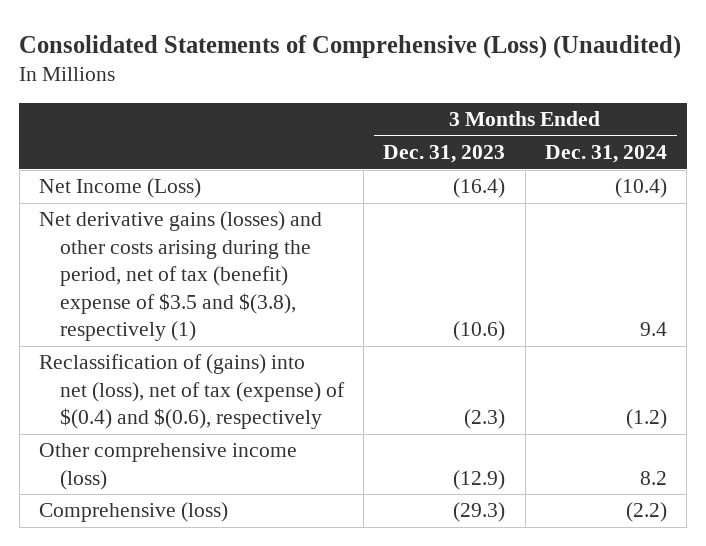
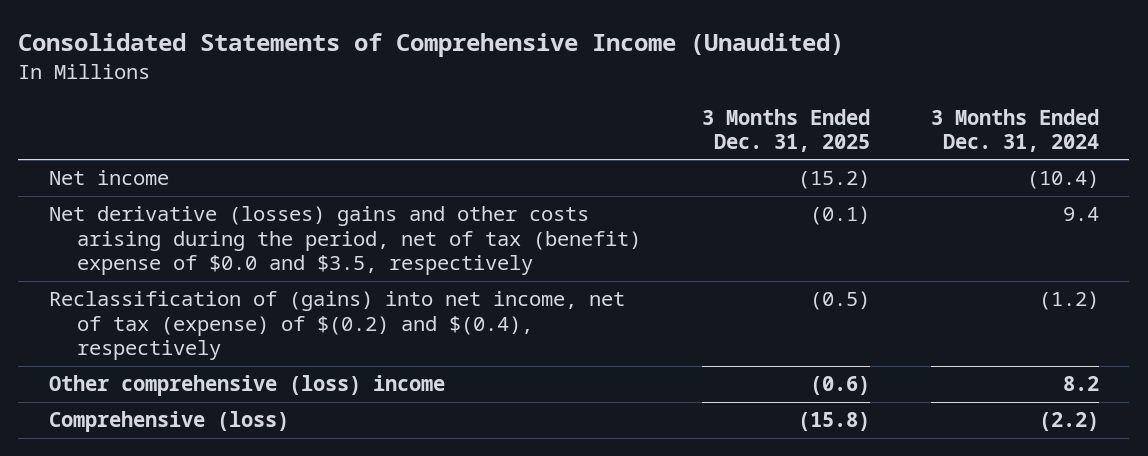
[19,34,682,59] Consolidated Statements of Comprehensive (Loss) (Unaudited) -> [18,32,845,57] Consolidated Statements of Comprehensive Income (Unaudited)
[383,145,506,164] Dec. 31, 2023 -> none
none -> [702,108,871,153] 3 Months Ended Dec. 31, 2025
[39,178,202,199] Net Income (Loss) -> [48,170,169,186] Net income
[39,211,323,341] Net derivative gains (losses) and other costs arising during the period, net of tax (benefit) expense of $3.5 and $(3.8), respectively (1) -> [48,206,642,276] Net derivative (losses) gains and other costs arising during the period, net of tax (benefit) expense of $0.0 and $3.5, respectively
[39,354,345,430] Reclassification of (gains) into net (loss), net of tax (expense) of $(0.4) and $(0.6), respectively -> [48,291,625,361] Reclassification of (gains) into net income, net of tax (expense) of $(0.2) and $(0.4), respectively
[39,443,298,490] Other comprehensive income (loss) -> [48,375,445,397] Other comprehensive (loss) income

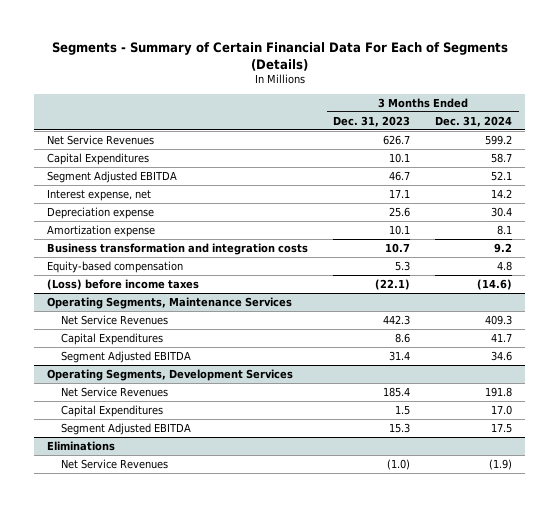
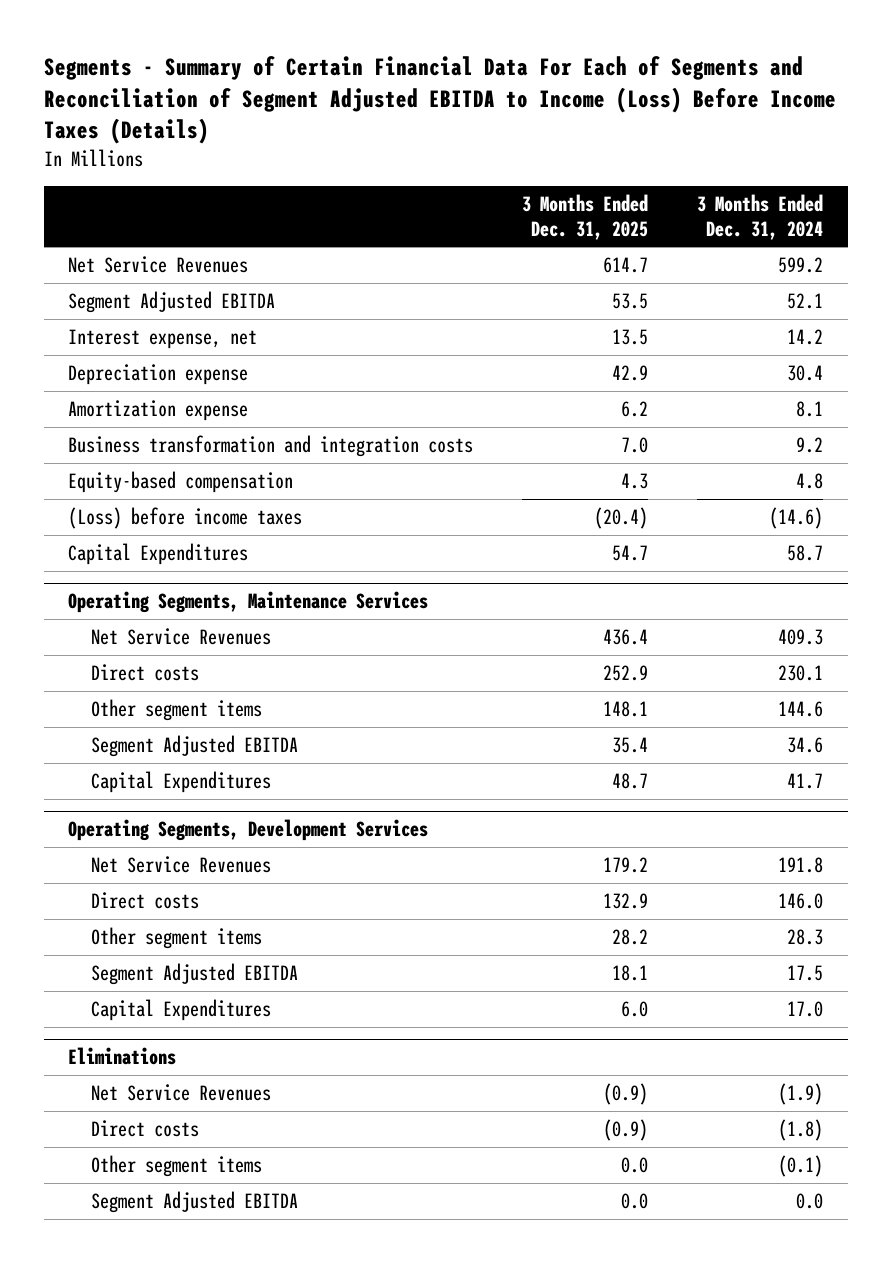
[51,41,508,71] Segments - Summary of Certain Financial Data For Each of Segments (Details) -> [43,56,836,145] Segments - Summary of Certain Financial Data For Each of Segments and Reconciliation of Segment Adjusted EBITDA to Income (Loss) Before Income Taxes (Details)
[333,115,411,127] Dec. 31, 2023 -> none
none -> [522,194,649,240] 3 Months Ended Dec. 31, 2025
[47,152,150,165] Capital Expenditures -> [68,543,249,566] Capital Expenditures
none -> [91,664,200,682] Direct costs
none -> [91,699,263,722] Other segment items
[60,332,163,345] Capital Expenditures -> [91,771,272,794] Capital Expenditures
none -> [91,892,200,910] Direct costs
none -> [91,927,263,950] Other segment items
[60,404,163,417] Capital Expenditures -> [91,999,272,1022] Capital Expenditures
none -> [91,1120,200,1138] Direct costs
none -> [91,1155,263,1178] Other segment items
none -> [91,1191,299,1214] Segment Adjusted EBITDA

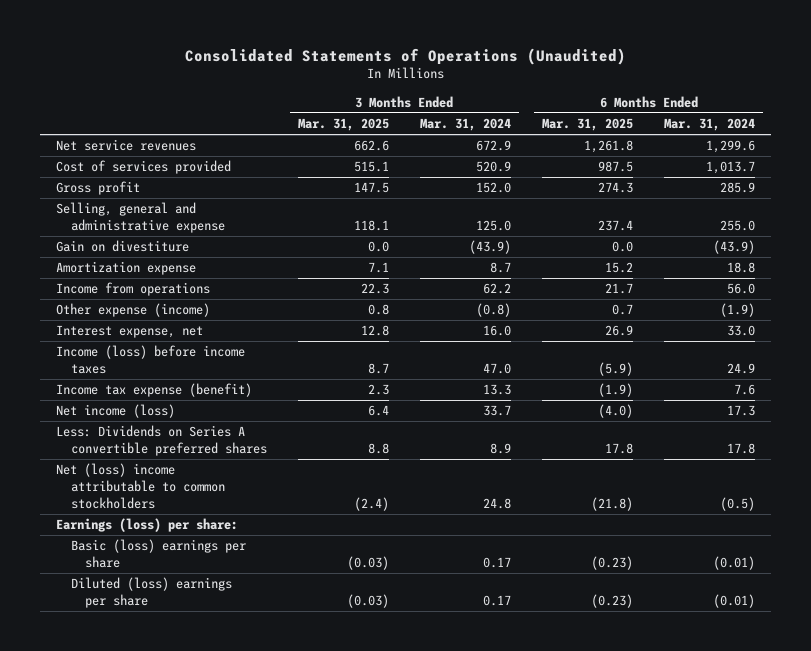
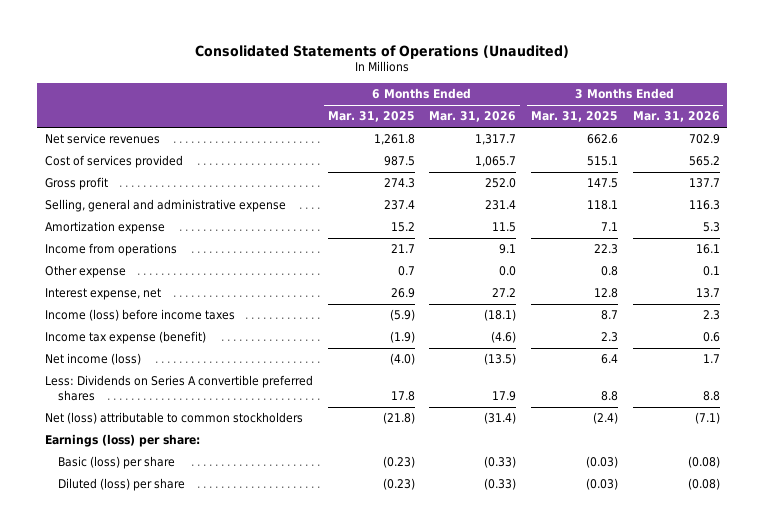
[419,118,511,132] Mar. 31, 2024 -> none
[664,118,756,132] Mar. 31, 2024 -> none
none -> [429,111,517,123] Mar. 31, 2026
none -> [632,111,720,123] Mar. 31, 2026
[56,240,190,253] Gain on divestiture -> none
[56,303,211,318] Other expense (income) -> [44,265,126,279] Other expense
[56,463,225,509] Net (loss) income attributable to common stockholders -> [44,412,303,425] Net (loss) attributable to common stockholders
[70,539,246,569] Basic (loss) earnings per share -> [57,456,175,470] Basic (loss) per share
[70,577,232,609] Diluted (loss) earnings per share -> [57,478,185,492] Diluted (loss) per share

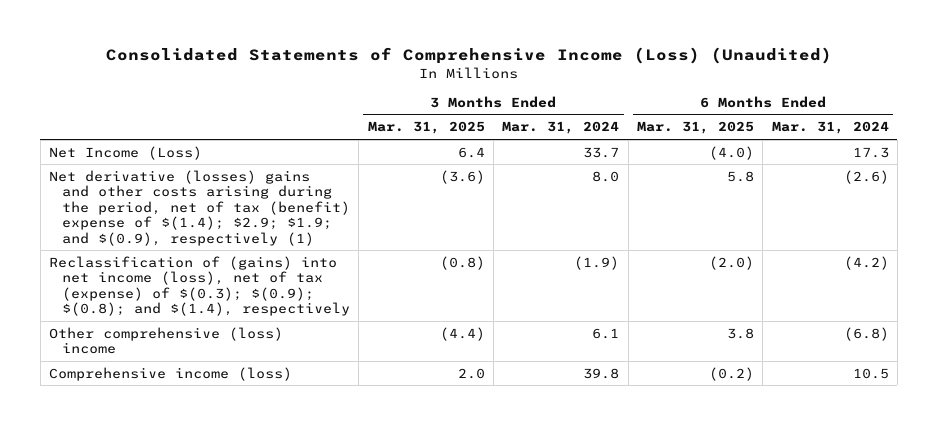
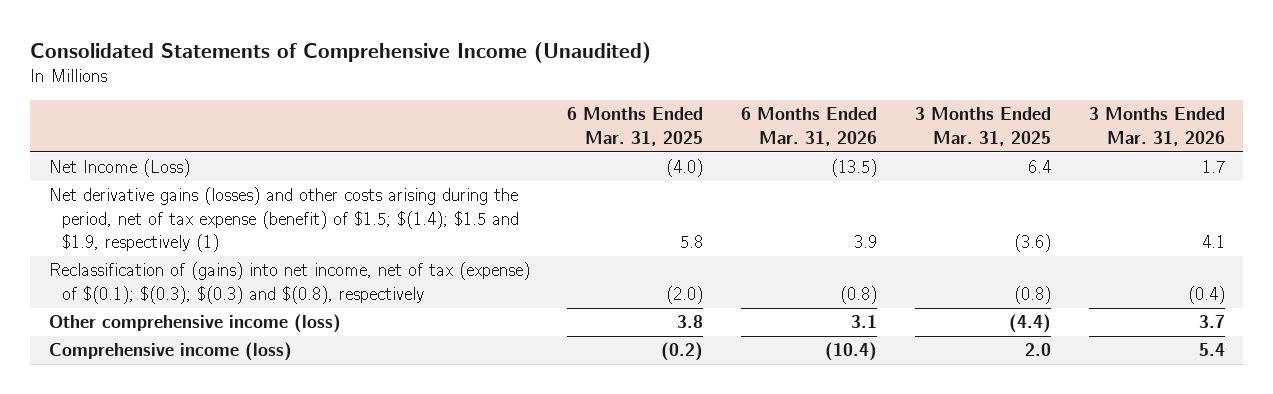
[105,47,832,65] Consolidated Statements of Comprehensive Income (Loss) (Unaudited) -> [29,41,651,63] Consolidated Statements of Comprehensive Income (Unaudited)
[502,121,620,135] Mar. 31, 2024 -> none
[771,121,889,135] Mar. 31, 2024 -> none
none -> [741,107,878,146] 6 Months Ended Mar. 31, 2026
none -> [1088,107,1225,146] 3 Months Ended Mar. 31, 2026
[48,169,350,246] Net derivative (losses) gains and other costs arising during the period, net of tax (benefit) expense of $(1.4); $2.9; $1.9; and $(0.9), respectively (1) -> [48,187,519,252] Net derivative gains (losses) and other costs arising during the period, net of tax expense (benefit) of $1.5; $(1.4); $1.5 and $1.9, respectively (1)
[48,255,350,317] Reclassification of (gains) into net income (loss), net of tax (expense) of $(0.3); $(0.9); $(0.8); and $(1.4), respectively -> [48,262,530,304] Reclassification of (gains) into net income, net of tax (expense) of $(0.1); $(0.3); $(0.3) and $(0.8), respectively
[48,326,283,355] Other comprehensive (loss) income -> [48,314,341,334] Other comprehensive income (loss)

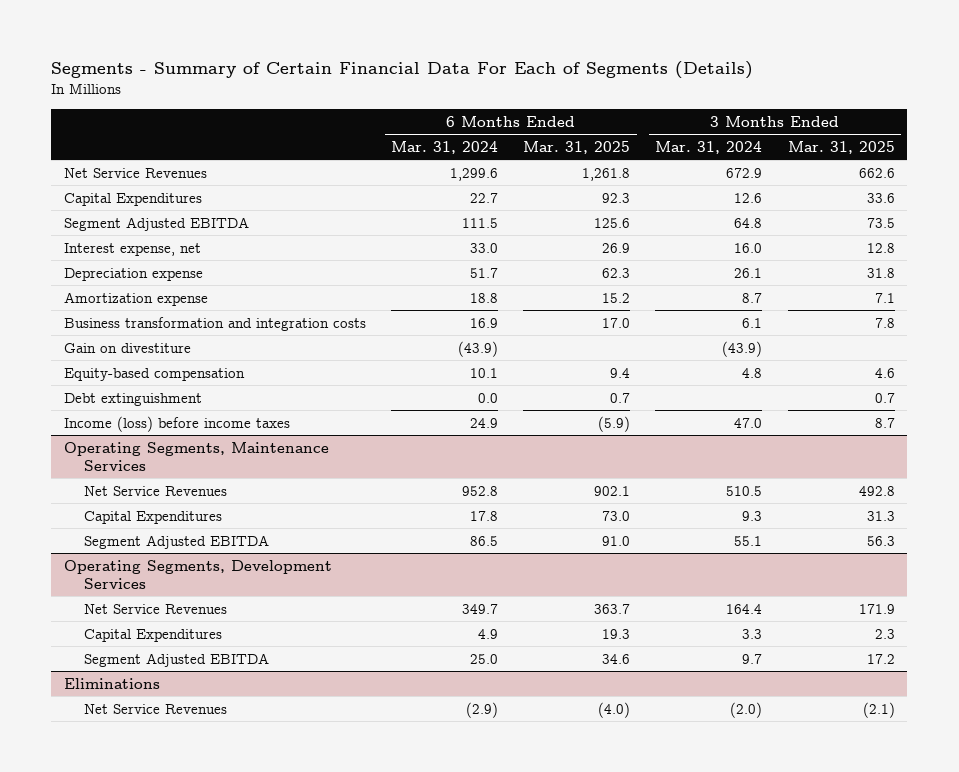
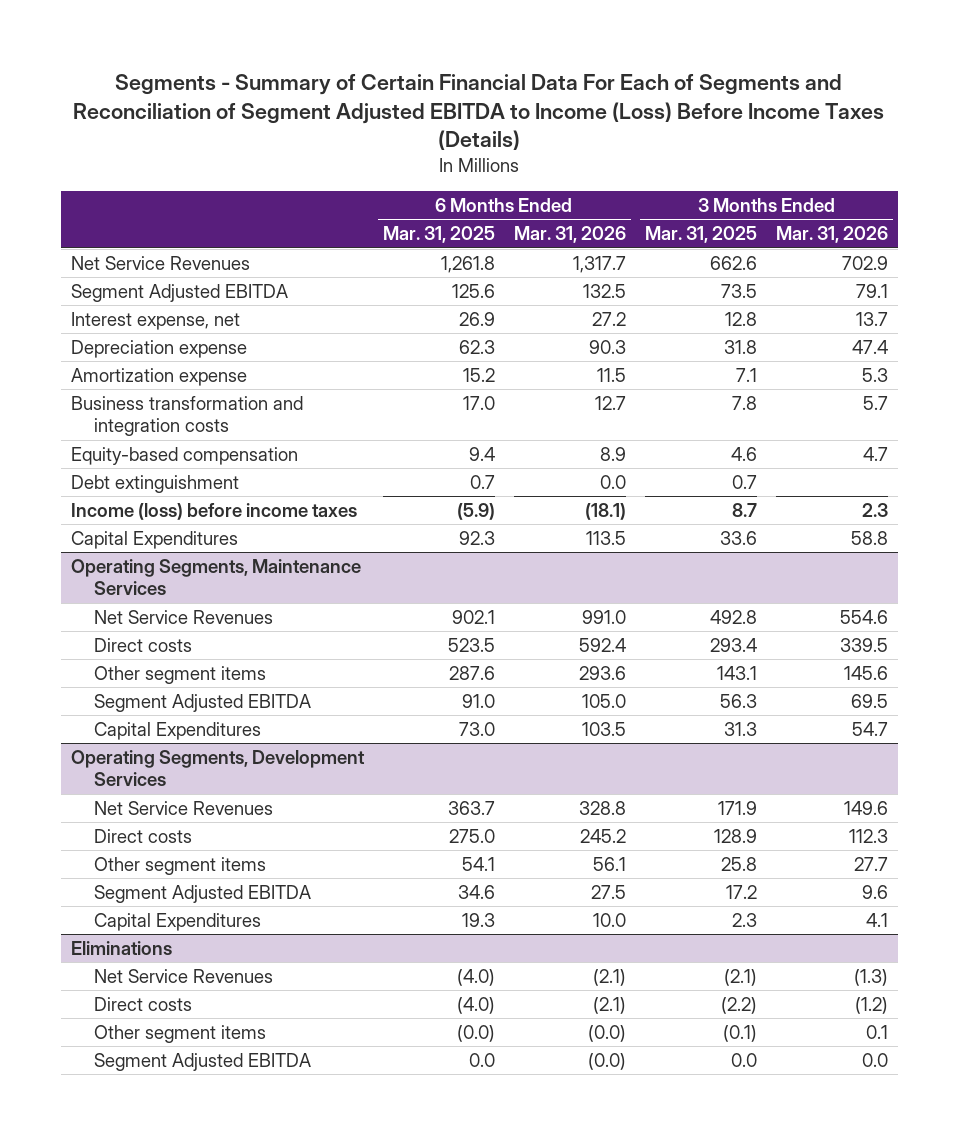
[51,61,754,80] Segments - Summary of Certain Financial Data For Each of Segments (Details) -> [73,73,885,151] Segments - Summary of Certain Financial Data For Each of Segments and Reconciliation of Segment Adjusted EBITDA to Income (Loss) Before Income Taxes (Details)
[391,140,499,154] Mar. 31, 2024 -> none
[655,140,763,154] Mar. 31, 2024 -> none
none -> [513,226,626,244] Mar. 31, 2026
none -> [776,226,889,244] Mar. 31, 2026
[63,342,191,353] Gain on divestiture -> none
[63,192,202,206] Capital Expenditures -> [70,530,238,549] Capital Expenditures
none -> [93,637,192,652] Direct costs
none -> [93,665,266,684] Other segment items
[83,510,222,524] Capital Expenditures -> [93,721,261,740] Capital Expenditures
none -> [93,828,192,843] Direct costs
none -> [93,856,266,875] Other segment items
[83,628,222,642] Capital Expenditures -> [93,912,261,931] Capital Expenditures
none -> [93,996,192,1011] Direct costs
none -> [93,1024,266,1043] Other segment items
none -> [93,1052,311,1071] Segment Adjusted EBITDA

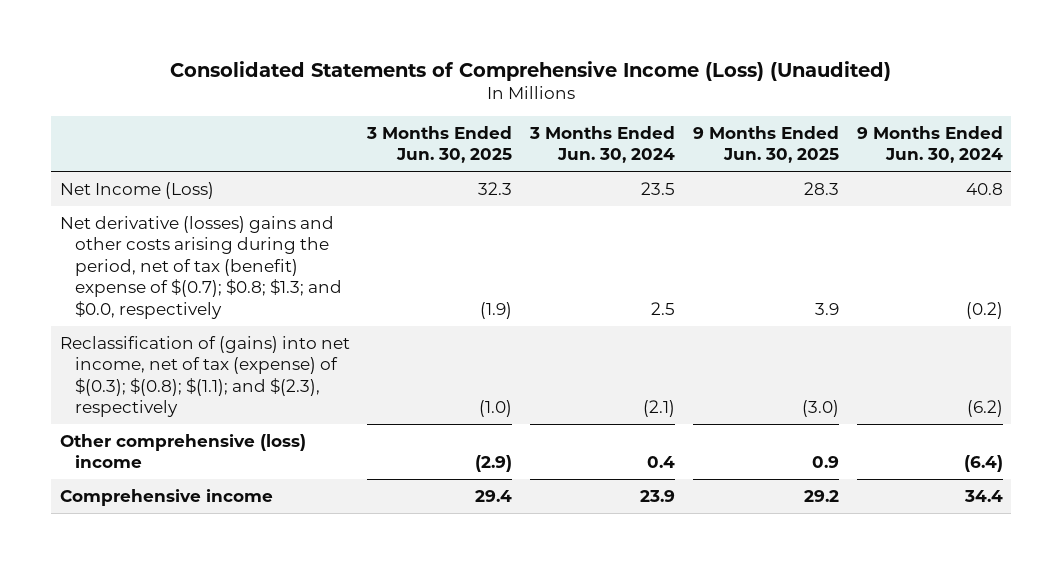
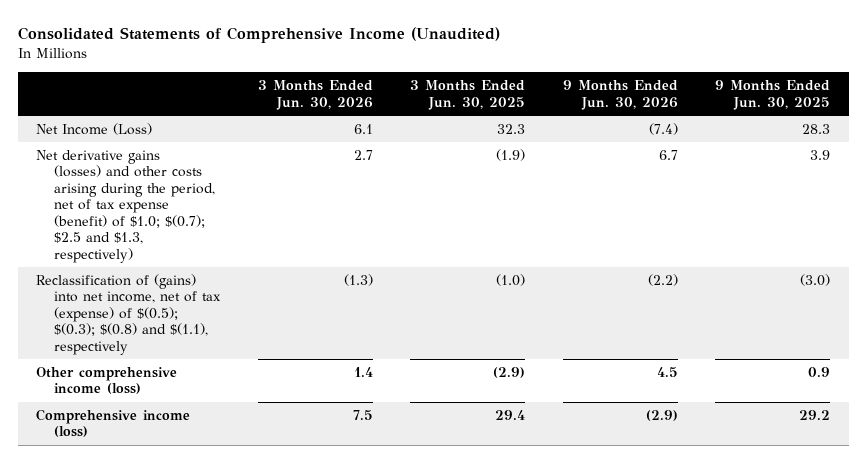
[170,60,892,81] Consolidated Statements of Comprehensive Income (Loss) (Unaudited) -> [17,27,500,44] Consolidated Statements of Comprehensive Income (Unaudited)
[529,125,676,164] 3 Months Ended Jun. 30, 2024 -> none
[856,125,1003,164] 9 Months Ended Jun. 30, 2024 -> none
none -> [257,80,373,110] 3 Months Ended Jun. 30, 2026
none -> [562,80,678,110] 9 Months Ended Jun. 30, 2026
[59,215,343,320] Net derivative (losses) gains and other costs arising during the period, net of tax (benefit) expense of $(0.7); $0.8; $1.3; and $0.0, respectively -> [36,150,216,263] Net derivative gains (losses) and other costs arising during the period, net of tax expense (benefit) of $1.0; $(0.7); $2.5 and $1.3, respectively)
[59,335,350,418] Reclassification of (gains) into net income, net of tax (expense) of $(0.3); $(0.8); $(1.1); and $(2.3), respectively -> [36,274,222,355] Reclassification of (gains) into net income, net of tax (expense) of $(0.5); $(0.3); $(0.8) and $(1.1), respectively
[59,433,306,469] Other comprehensive (loss) income -> [36,367,178,395] Other comprehensive income (loss)
[59,488,273,506] Comprehensive income -> [36,409,191,438] Comprehensive income (loss)

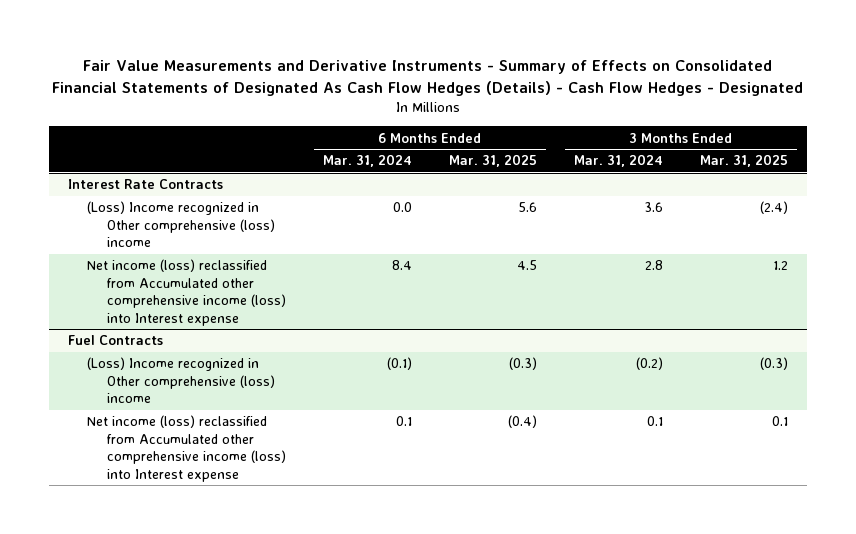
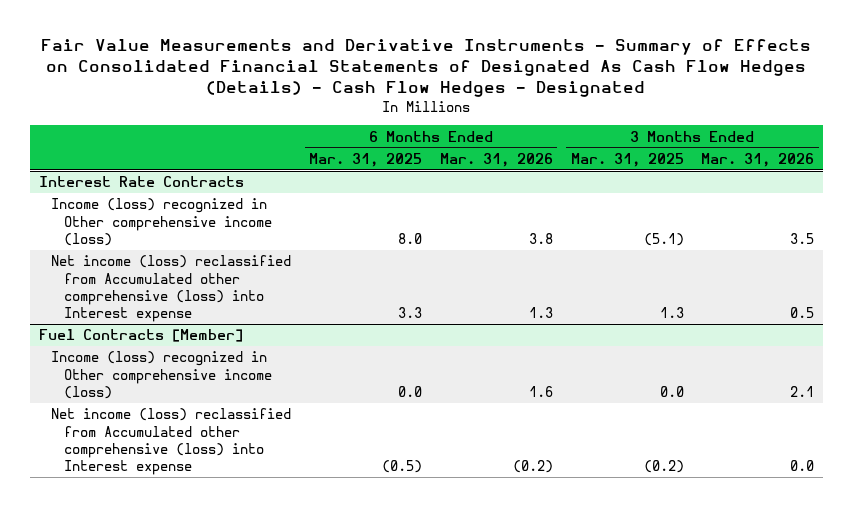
[322,154,412,168] Mar. 31, 2024 -> none
[574,154,664,168] Mar. 31, 2024 -> none
none -> [439,152,553,167] Mar. 31, 2026
none -> [701,152,815,167] Mar. 31, 2026
[87,201,275,248] (Loss) Income recognized in Other comprehensive (loss) income -> [51,198,273,246] Income (loss) recognized in Other comprehensive income (loss)
[517,202,537,213] 5.6 -> [398,232,423,244] 8.0
[760,201,789,215] (2.4) -> [643,232,684,246] (5.1)
[87,259,286,326] Net income (loss) reclassified from Accumulated other comprehensive income (loss) into Interest expense -> [51,255,292,323] Net income (loss) reclassified from Accumulated other comprehensive (loss) into Interest expense
[516,260,537,271] 4.5 -> [398,307,423,319] 3.3
[773,261,789,271] 1.2 -> [659,307,684,319] 1.3
[67,335,163,346] Fuel Contracts -> [38,329,243,343] Fuel Contracts [Member]
[87,357,275,404] (Loss) Income recognized in Other comprehensive (loss) income -> [51,351,273,399] Income (loss) recognized in Other comprehensive income (loss)
[508,357,537,371] (0.3) -> [398,385,423,397] 0.0
[760,357,789,371] (0.3) -> [659,385,684,397] 0.0
[87,415,286,482] Net income (loss) reclassified from Accumulated other comprehensive income (loss) into Interest expense -> [51,408,292,476] Net income (loss) reclassified from Accumulated other comprehensive (loss) into Interest expense
[507,415,537,429] (0.4) -> [382,460,423,474] (0.5)
[772,416,789,427] 0.1 -> [643,460,684,474] (0.2)

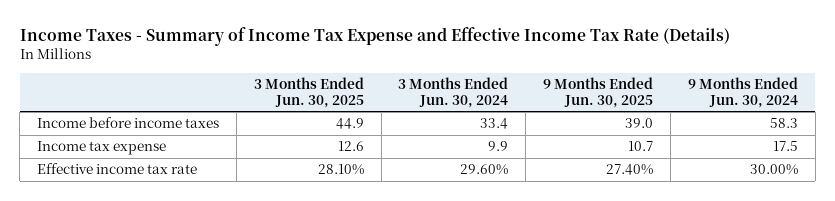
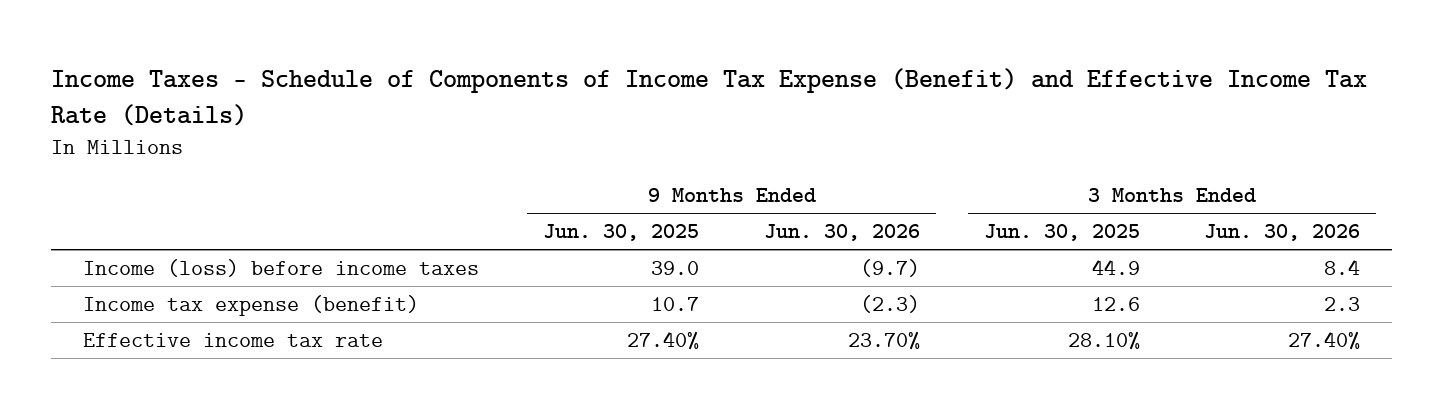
[19,26,730,46] Income Taxes - Summary of Income Tax Expense and Effective Income Tax Rate (Details) -> [51,67,1368,126] Income Taxes - Schedule of Components of Income Tax Expense (Benefit) and Effective Income Tax Rate (Details)
[398,77,509,108] 3 Months Ended Jun. 30, 2024 -> none
[687,77,798,108] 9 Months Ended Jun. 30, 2024 -> none
none -> [763,224,920,242] Jun. 30, 2026
none -> [1203,224,1360,242] Jun. 30, 2026
[36,117,219,129] Income before income taxes -> [83,259,480,278] Income (loss) before income taxes
[36,141,166,156] Income tax expense -> [83,295,420,317] Income tax expense (benefit)

